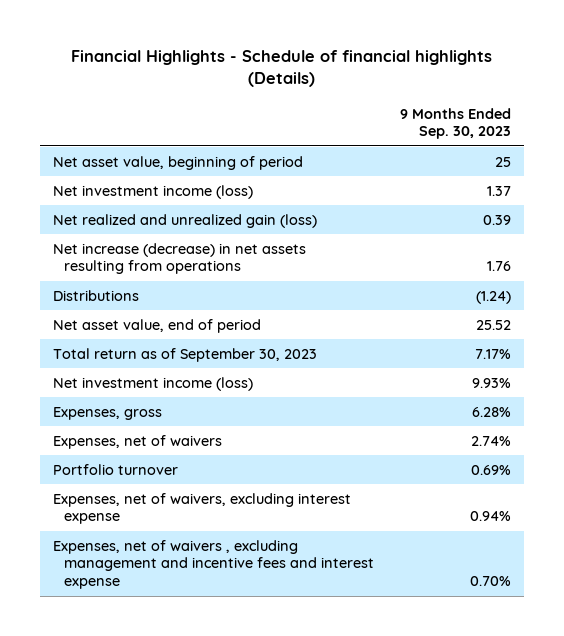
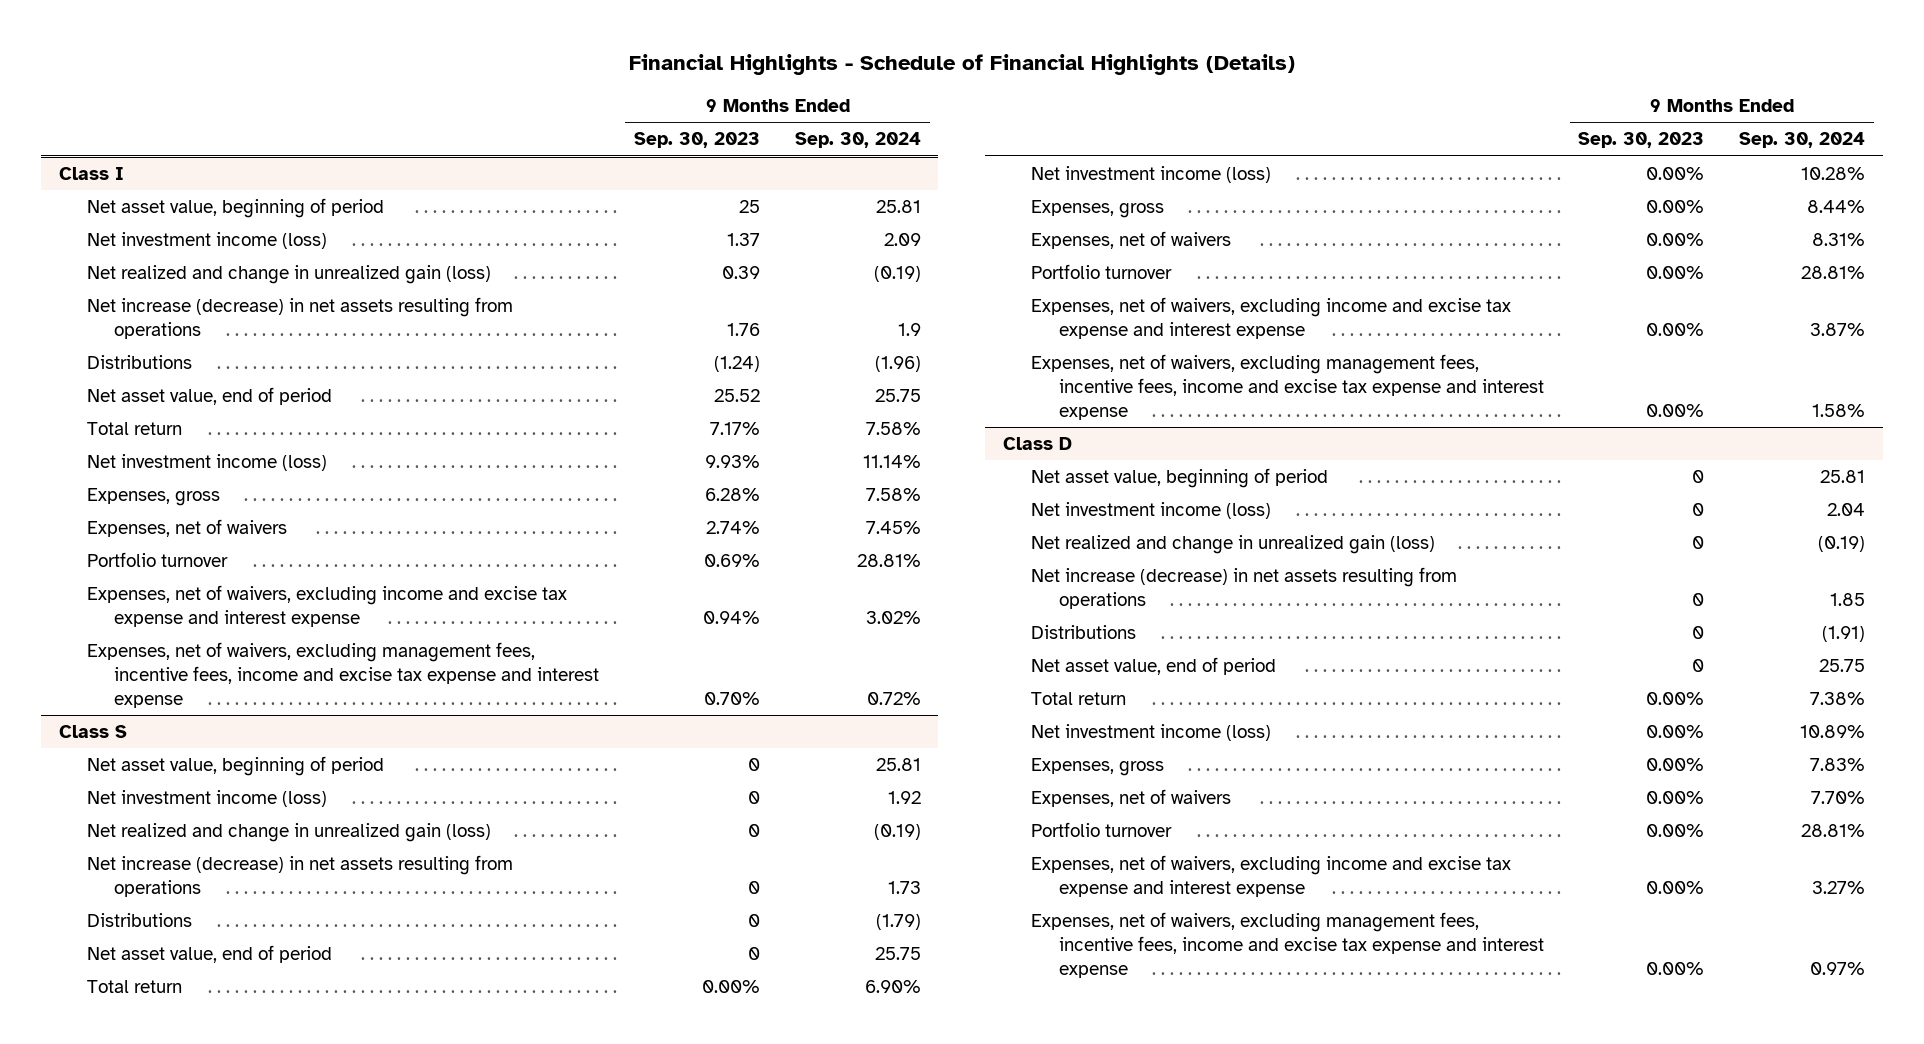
[71,50,493,88] Financial Highlights - Schedule of financial highlights (Details) -> [628,54,1295,76] Financial Highlights - Schedule of Financial Highlights (Details)
none -> [794,132,921,149] Sep. 30, 2024
none -> [58,166,124,180] Class I
[52,213,317,228] Net realized and unrealized gain (loss) -> [86,264,491,284] Net realized and change in unrealized gain (loss)
[52,347,317,362] Total return as of September 30, 2023 -> [86,421,182,435] Total return
[52,492,351,525] Expenses, net of waivers, excluding interest expense -> [86,584,567,628] Expenses, net of waivers, excluding income and excise tax expense and interest expense
[52,539,374,590] Expenses, net of waivers , excluding management and incentive fees and interest expense -> [86,641,600,709] Expenses, net of waivers, excluding management fees, incentive fees, income and excise tax expense and interest expense
none -> [58,724,127,738] Class S
none -> [86,755,384,776] Net asset value, beginning of period
none -> [86,789,327,807] Net investment income (loss)
none -> [86,822,491,842] Net realized and change in unrealized gain (loss)
none -> [86,854,513,898] Net increase (decrease) in net assets resulting from operations
none -> [86,912,192,927] Distributions
none -> [86,944,332,963] Net asset value, end of period
none -> [86,979,182,993] Total return
none -> [1030,165,1271,183] Net investment income (loss)
none -> [1030,199,1164,218] Expenses, gross
none -> [1030,230,1231,249] Expenses, net of waivers
none -> [1030,263,1172,279] Portfolio turnover
none -> [1030,296,1511,340] Expenses, net of waivers, excluding income and excise tax expense and interest expense
none -> [1030,353,1544,421] Expenses, net of waivers, excluding management fees, incentive fees, income and excise tax expense and interest expense
none -> [1002,436,1072,450] Class D
none -> [1030,467,1328,488] Net asset value, beginning of period
none -> [1030,501,1271,519] Net investment income (loss)
none -> [1030,534,1435,554] Net realized and change in unrealized gain (loss)
none -> [1030,566,1457,610] Net increase (decrease) in net assets resulting from operations
none -> [1030,624,1136,639] Distributions
none -> [1030,656,1276,675] Net asset value, end of period
none -> [1030,691,1126,705] Total return
none -> [1030,723,1271,741] Net investment income (loss)
none -> [1030,757,1164,776] Expenses, gross
none -> [1030,788,1231,807] Expenses, net of waivers
none -> [1030,821,1172,837] Portfolio turnover
none -> [1030,854,1511,898] Expenses, net of waivers, excluding income and excise tax expense and interest expense
none -> [1030,911,1544,979] Expenses, net of waivers, excluding management fees, incentive fees, income and excise tax expense and interest expense

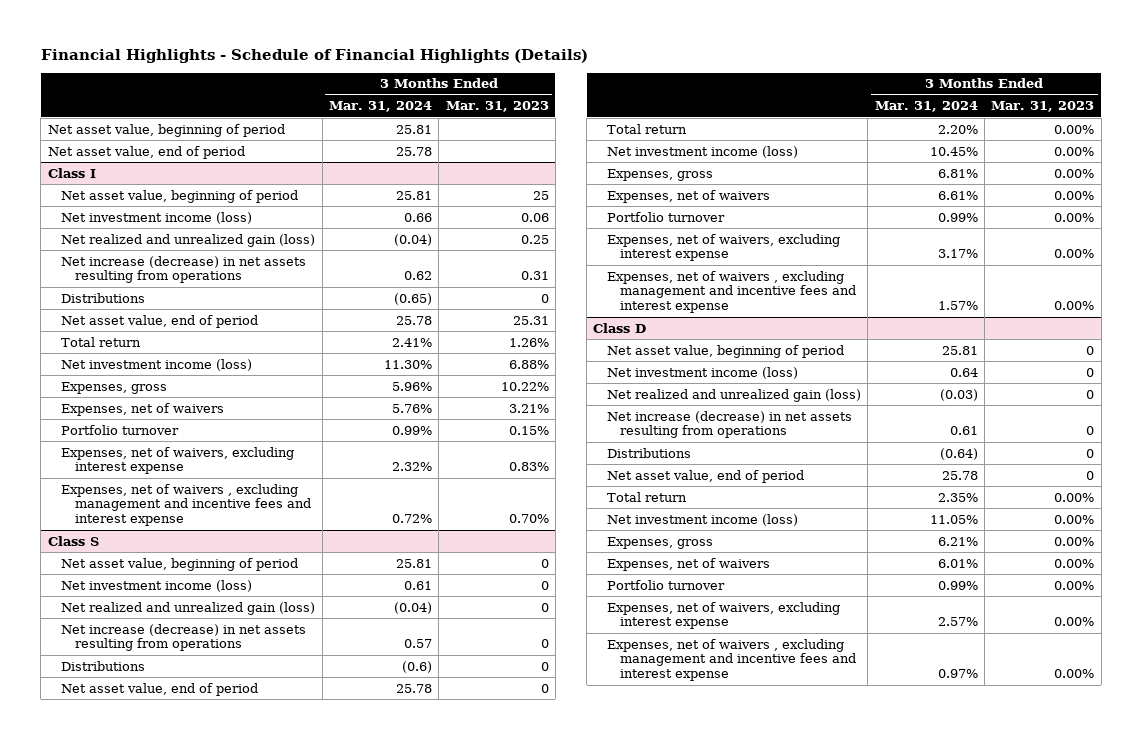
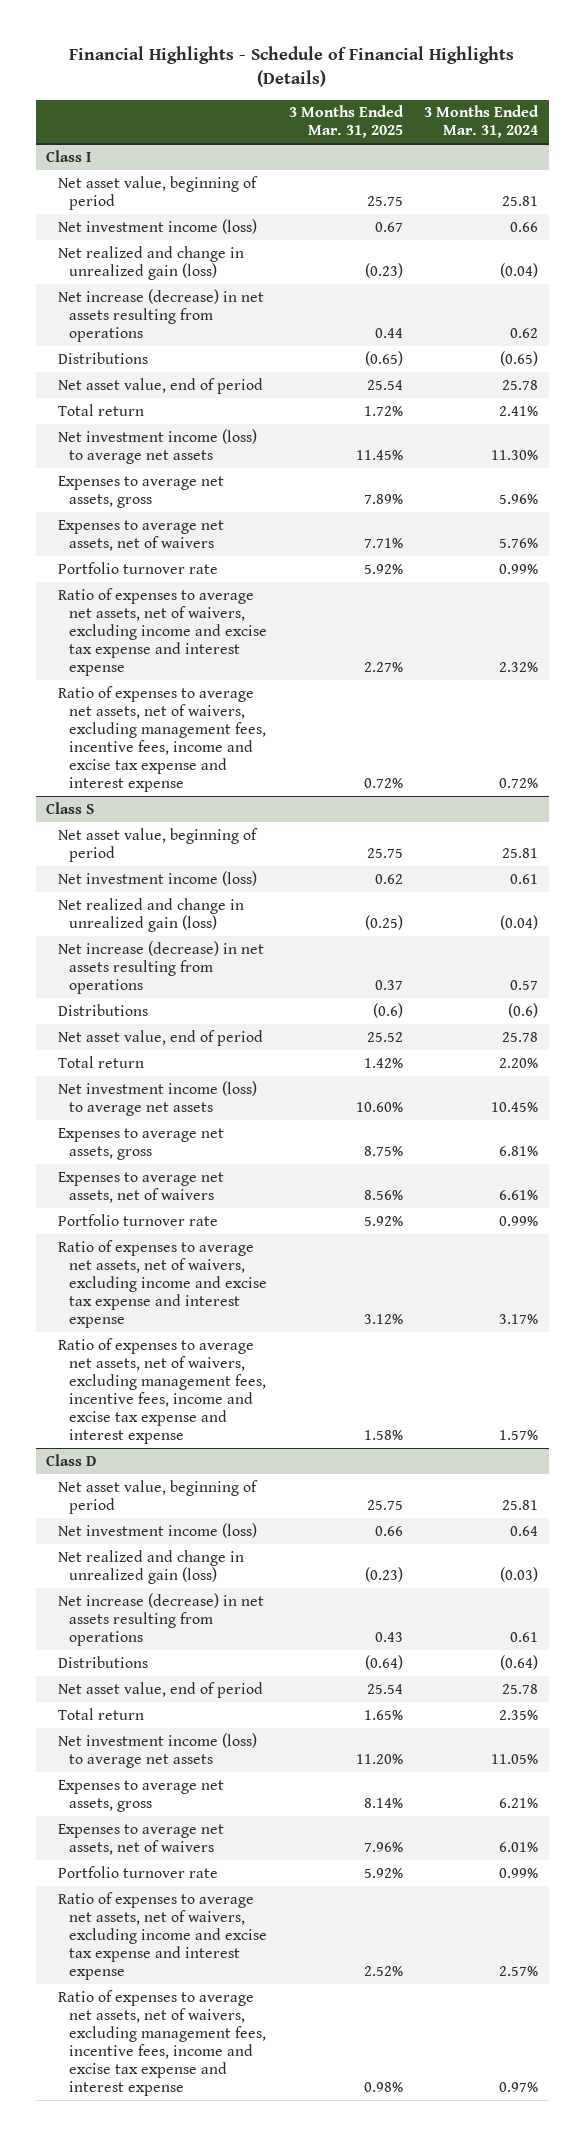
[445,101,549,113] Mar. 31, 2023 -> none
none -> [288,105,404,139] 3 Months Ended Mar. 31, 2025
[47,123,285,137] Net asset value, beginning of period -> none
[47,145,245,159] Net asset value, end of period -> none
[61,233,316,247] Net realized and unrealized gain (loss) -> [57,245,244,280] Net realized and change in unrealized gain (loss)
[61,358,253,371] Net investment income (loss) -> [57,428,257,464] Net investment income (loss) to average net assets
[61,381,168,394] Expenses, gross -> [57,475,224,508] Expenses to average net assets, gross
[61,402,225,416] Expenses, net of waivers -> [57,519,224,551] Expenses to average net assets, net of waivers
[61,424,180,435] Portfolio turnover -> [57,561,218,574] Portfolio turnover rate
[61,446,295,475] Expenses, net of waivers, excluding interest expense -> [57,587,268,676] Ratio of expenses to average net assets, net of waivers, excluding income and excise tax expense and interest expense
[61,483,311,527] Expenses, net of waivers , excluding management and incentive fees and interest expense -> [57,685,267,792] Ratio of expenses to average net assets, net of waivers, excluding management fees, incentive fees, income and excise tax expense and interest expense
[61,601,316,615] Net realized and unrealized gain (loss) -> [57,897,244,932] Net realized and change in unrealized gain (loss)
[606,145,798,158] Net investment income (loss) -> [57,1080,257,1116] Net investment income (loss) to average net assets
[606,168,713,181] Expenses, gross -> [57,1127,224,1160] Expenses to average net assets, gross
[606,189,770,203] Expenses, net of waivers -> [57,1171,224,1203] Expenses to average net assets, net of waivers
[606,211,725,222] Portfolio turnover -> [57,1213,218,1226] Portfolio turnover rate
[606,233,840,262] Expenses, net of waivers, excluding interest expense -> [57,1239,268,1328] Ratio of expenses to average net assets, net of waivers, excluding income and excise tax expense and interest expense
[606,270,857,314] Expenses, net of waivers , excluding management and incentive fees and interest expense -> [57,1337,267,1444] Ratio of expenses to average net assets, net of waivers, excluding management fees, incentive fees, income and excise tax expense and interest expense
[606,388,861,402] Net realized and unrealized gain (loss) -> [57,1549,244,1584] Net realized and change in unrealized gain (loss)
[606,513,798,526] Net investment income (loss) -> [57,1732,257,1768] Net investment income (loss) to average net assets
[606,536,713,549] Expenses, gross -> [57,1779,224,1812] Expenses to average net assets, gross
[606,557,770,571] Expenses, net of waivers -> [57,1823,224,1855] Expenses to average net assets, net of waivers
[606,579,725,590] Portfolio turnover -> [57,1865,218,1878] Portfolio turnover rate
[606,601,840,630] Expenses, net of waivers, excluding interest expense -> [57,1891,268,1980] Ratio of expenses to average net assets, net of waivers, excluding income and excise tax expense and interest expense
[606,638,857,682] Expenses, net of waivers , excluding management and incentive fees and interest expense -> [57,1989,267,2096] Ratio of expenses to average net assets, net of waivers, excluding management fees, incentive fees, income and excise tax expense and interest expense

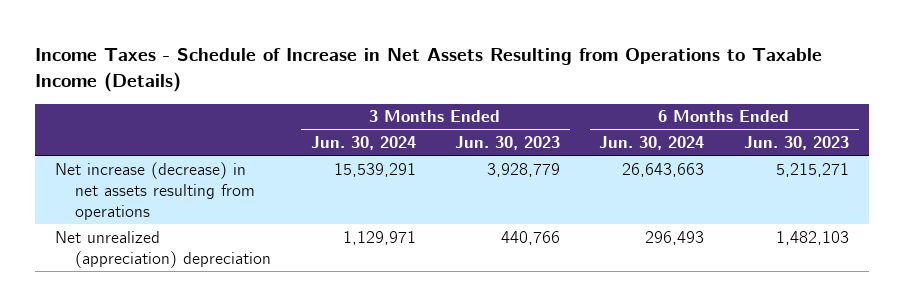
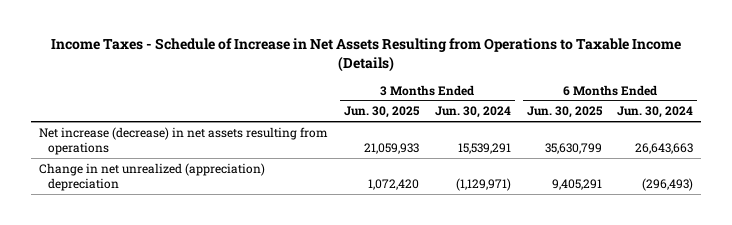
[455,136,561,151] Jun. 30, 2023 -> none
[743,136,849,151] Jun. 30, 2023 -> none
none -> [343,106,420,119] Jun. 30, 2025
none -> [526,106,603,119] Jun. 30, 2025
[54,230,272,268] Net unrealized (appreciation) depreciation -> [38,162,265,192] Change in net unrealized (appreciation) depreciation
[342,230,416,245] 1,129,971 -> [455,178,511,192] (1,129,971)
[645,230,705,245] 296,493 -> [642,178,694,192] (296,493)

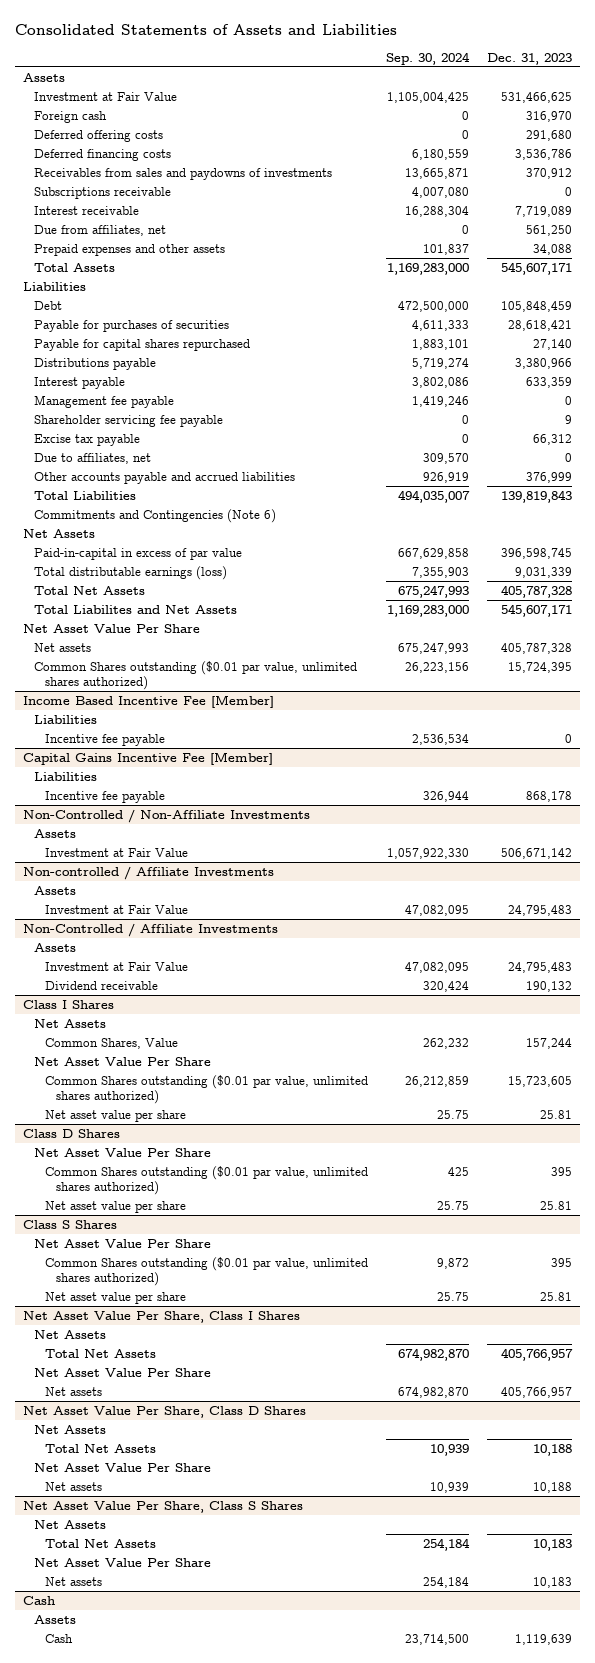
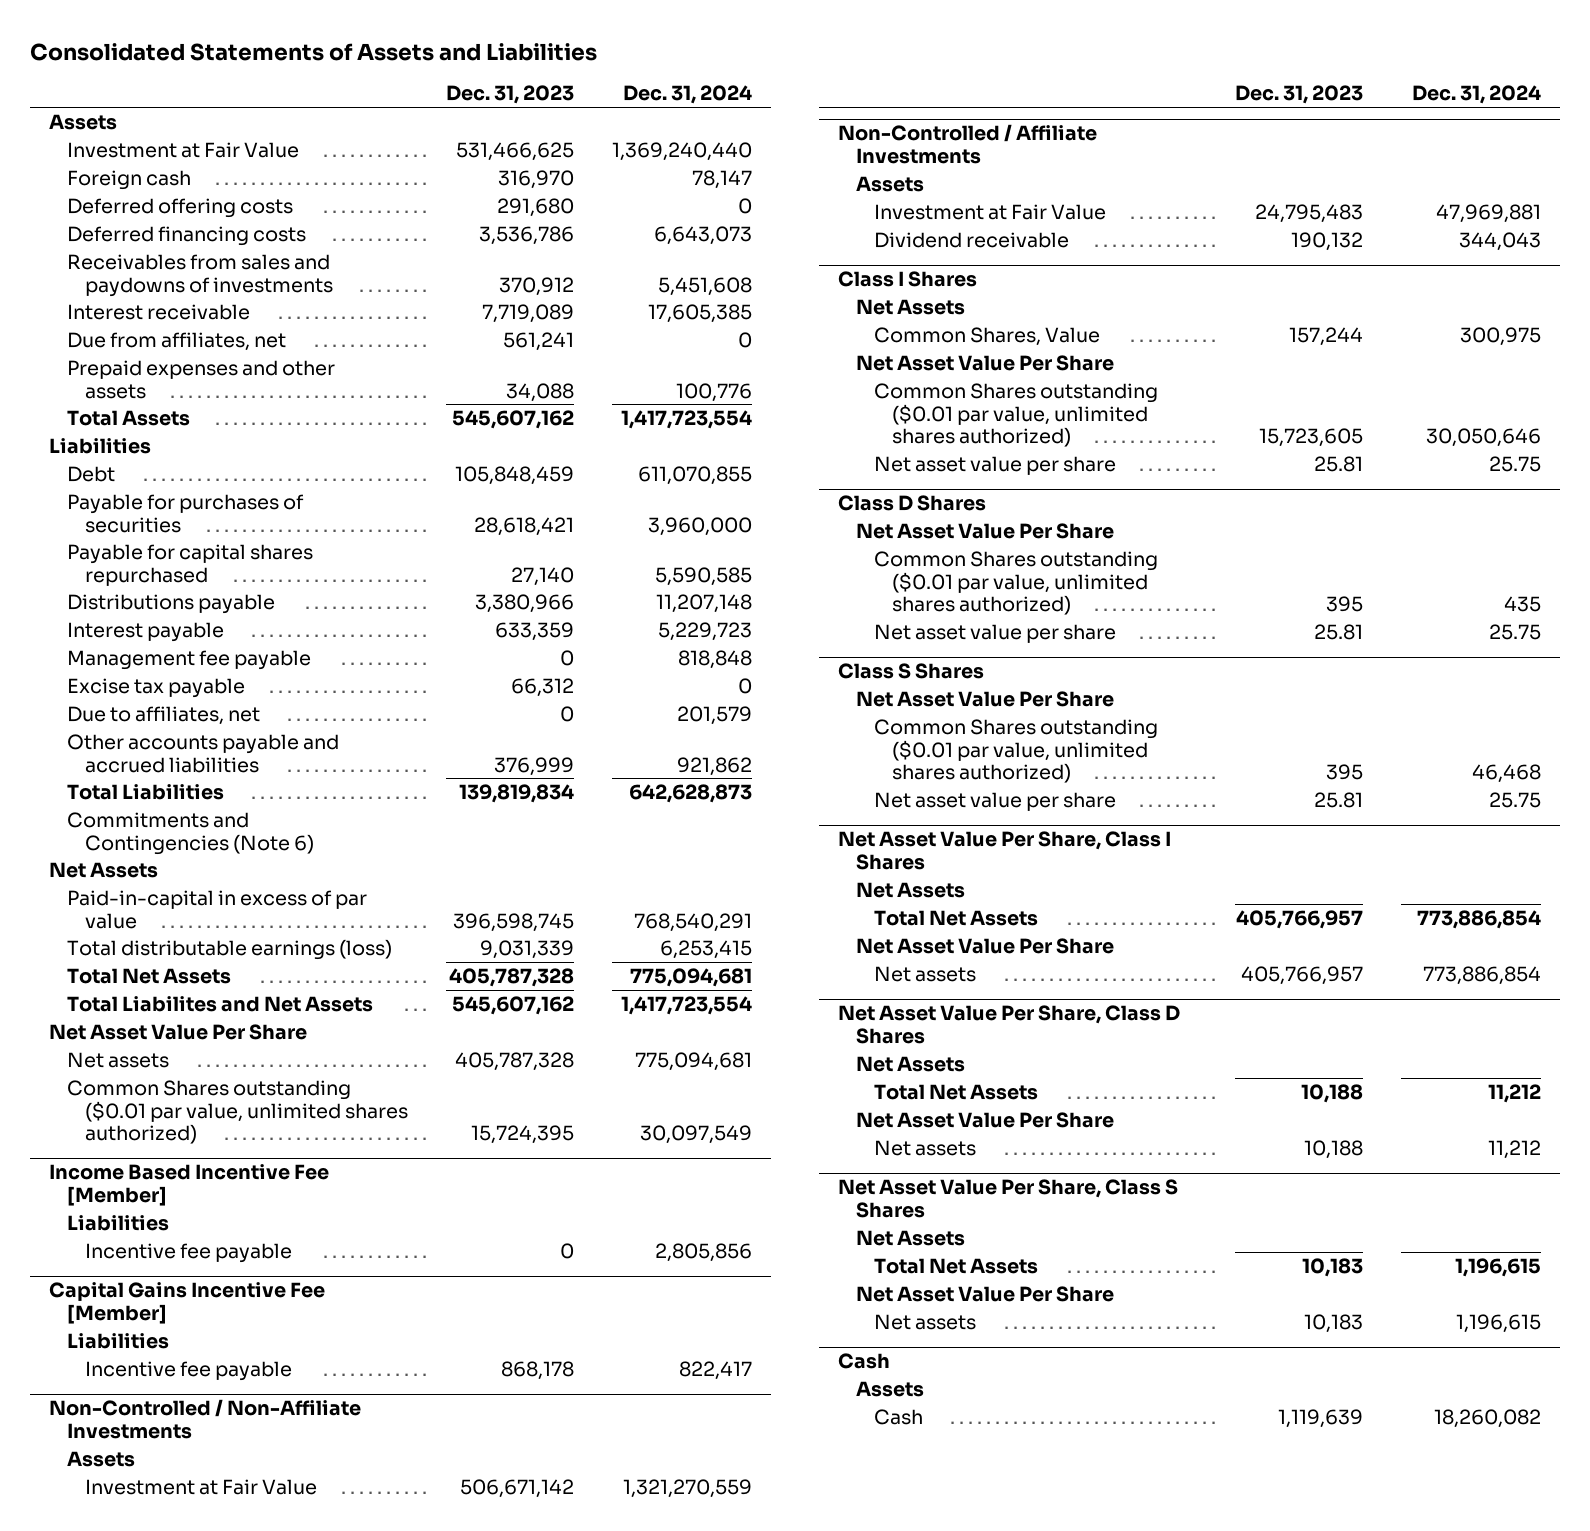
[385,52,470,66] Sep. 30, 2024 -> none
none -> [622,85,752,105] Dec. 31, 2024
[34,186,172,199] Subscriptions receivable -> none
[525,224,572,236] 561,250 -> [502,331,574,351] 561,241
[500,261,572,275] 545,607,171 -> [451,409,574,429] 545,607,162
[34,414,224,427] Shareholder servicing fee payable -> none
[500,489,572,503] 139,819,843 -> [458,783,574,803] 139,819,834
[500,603,572,617] 545,607,171 -> [451,995,574,1015] 545,607,162
[23,865,275,880] Non-controlled / Affiliate Investments -> none
[34,885,77,895] Assets -> none
[45,904,189,914] Investment at Fair Value -> none

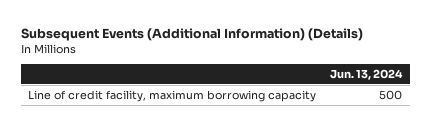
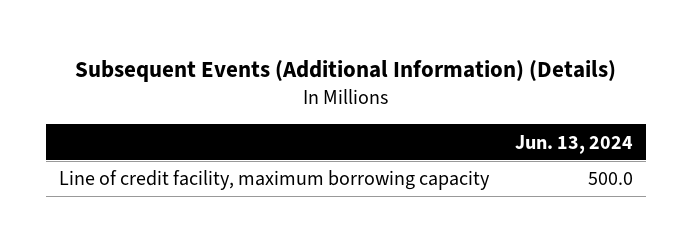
[379,90,403,101] 500 -> [587,172,633,186] 500.0

